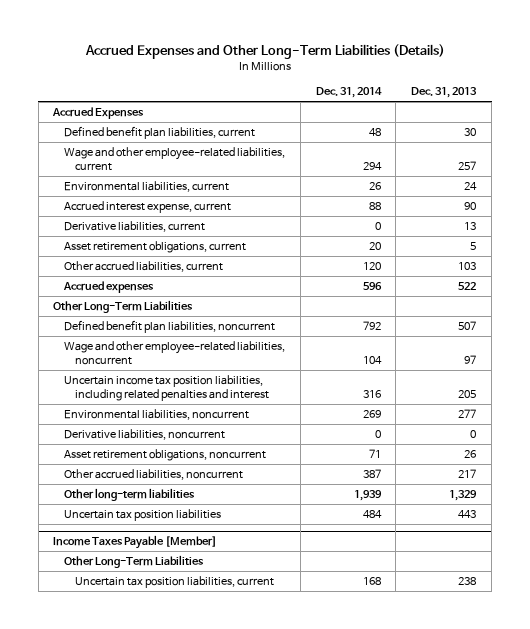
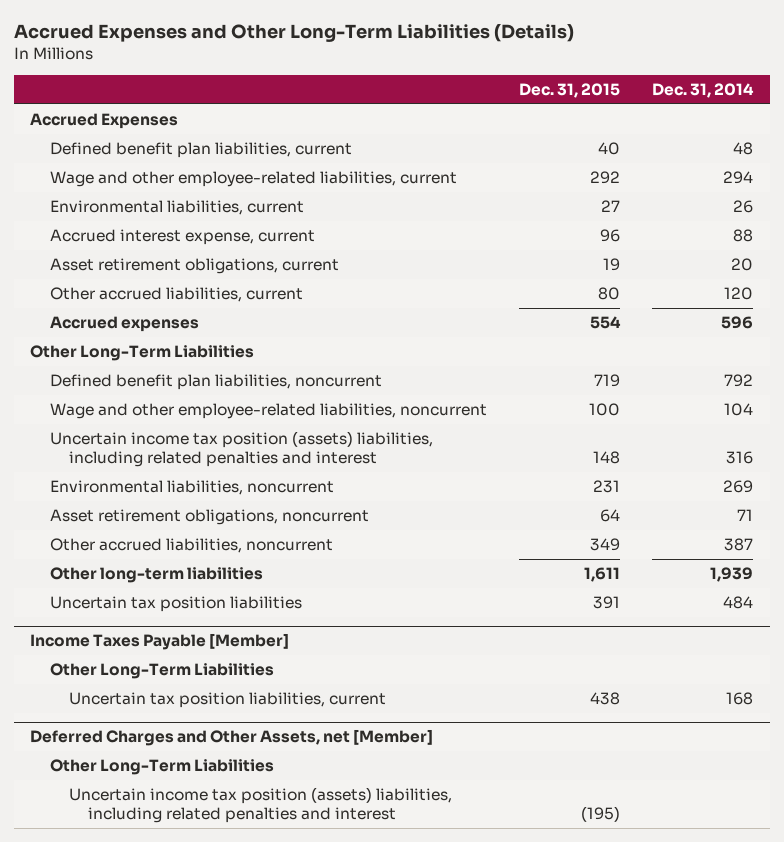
[411,87,478,99] Dec. 31, 2013 -> none
none -> [518,83,620,99] Dec. 31, 2015
[63,220,205,232] Derivative liabilities, current -> none
[63,374,269,402] Uncertain income tax position liabilities, including related penalties and interest -> [49,431,433,467] Uncertain income tax position (assets) liabilities, including related penalties and interest
[63,428,225,440] Derivative liabilities, noncurrent -> none
none -> [30,729,434,747] Deferred Charges and Other Assets, net [Member]
none -> [49,759,274,776] Other Long-Term Liabilities
none -> [68,787,452,823] Uncertain income tax position (assets) liabilities, including related penalties and interest

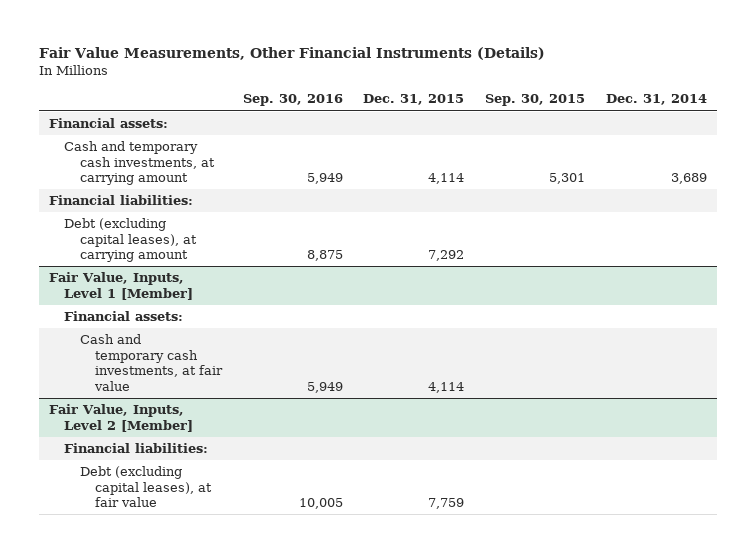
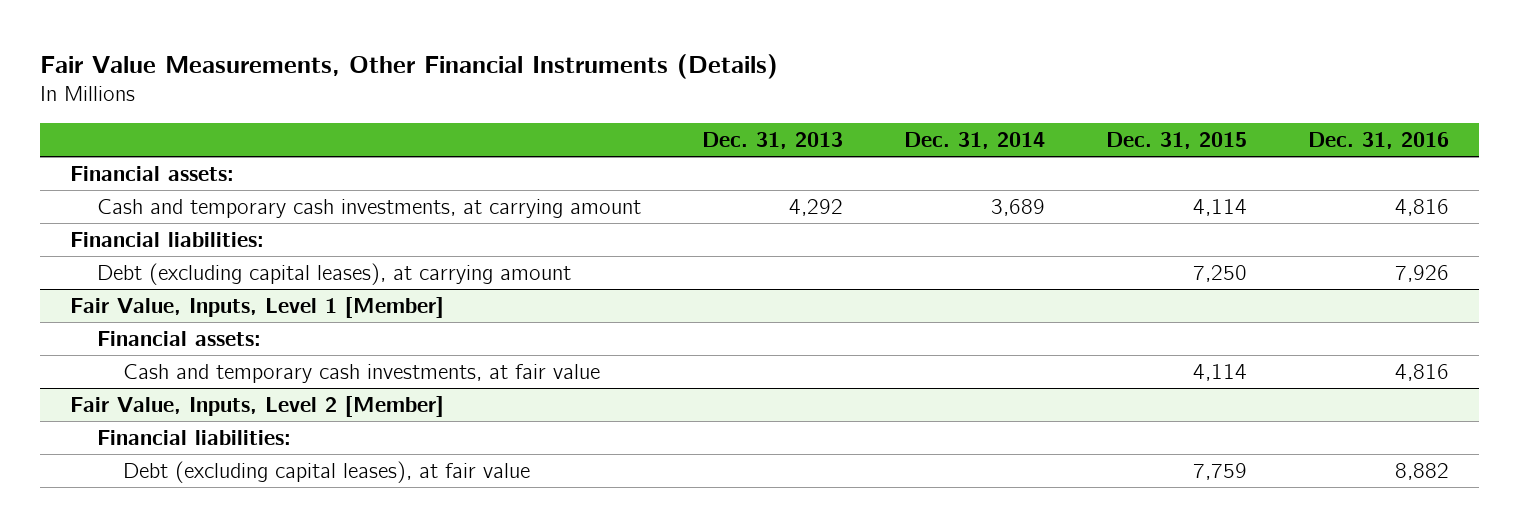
[242,94,343,107] Sep. 30, 2016 -> none
[484,94,585,107] Sep. 30, 2015 -> none
none -> [701,131,843,149] Dec. 31, 2013
none -> [1307,131,1449,149] Dec. 31, 2016
[428,250,465,262] 7,292 -> [1192,265,1247,283] 7,250

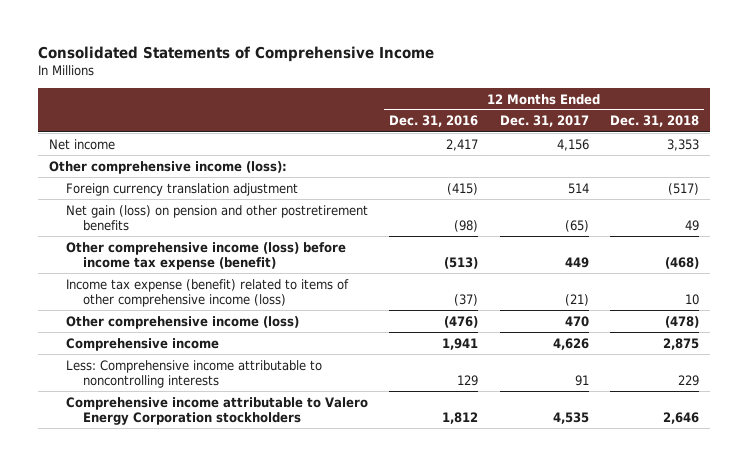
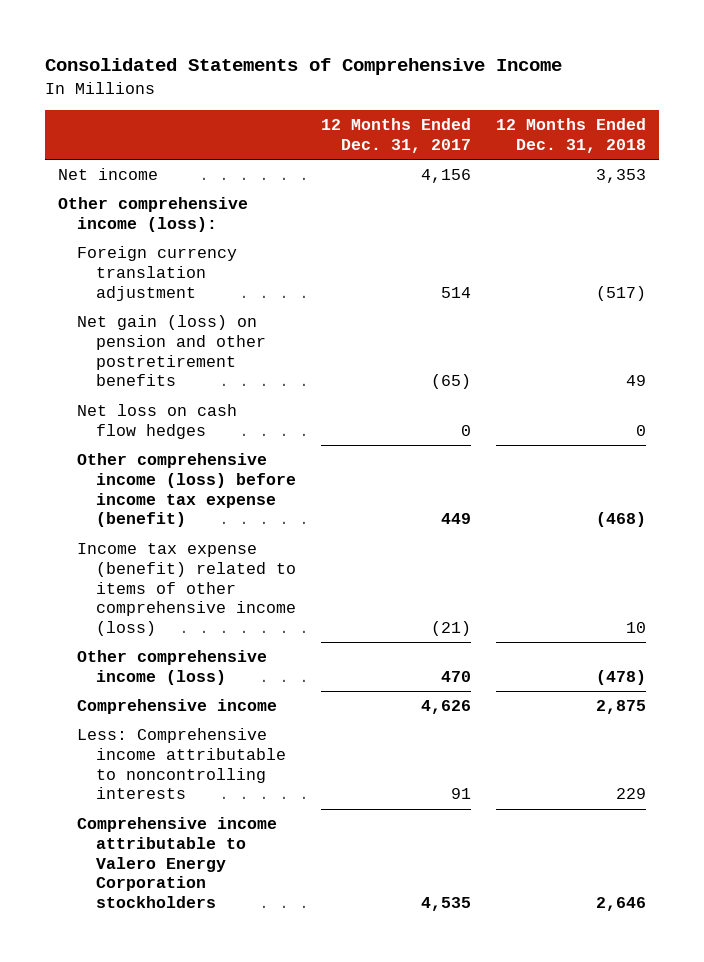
[389,115,479,128] Dec. 31, 2016 -> none
none -> [76,404,237,439] Net loss on cash flow hedges

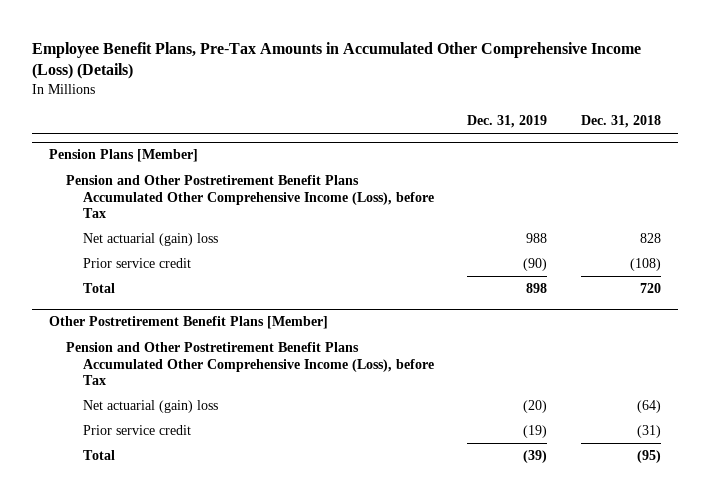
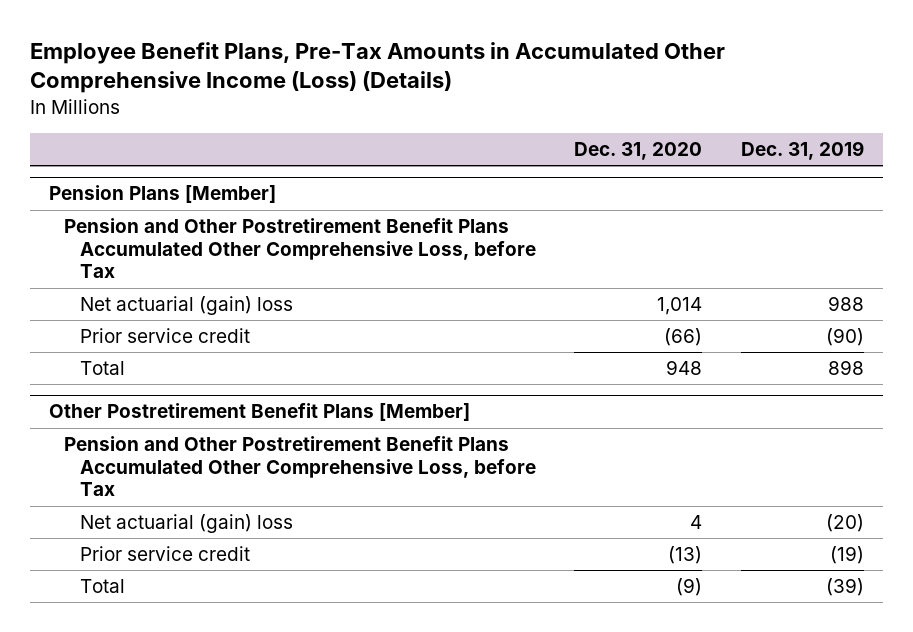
[581,115,662,129] Dec. 31, 2018 -> none
none -> [574,141,703,160] Dec. 31, 2020
[65,175,434,219] Pension and Other Postretirement Benefit Plans Accumulated Other Comprehensive Income (Loss), before Tax -> [64,218,536,279] Pension and Other Postretirement Benefit Plans Accumulated Other Comprehensive Loss, before Tax
[65,342,434,386] Pension and Other Postretirement Benefit Plans Accumulated Other Comprehensive Income (Loss), before Tax -> [64,436,536,497] Pension and Other Postretirement Benefit Plans Accumulated Other Comprehensive Loss, before Tax

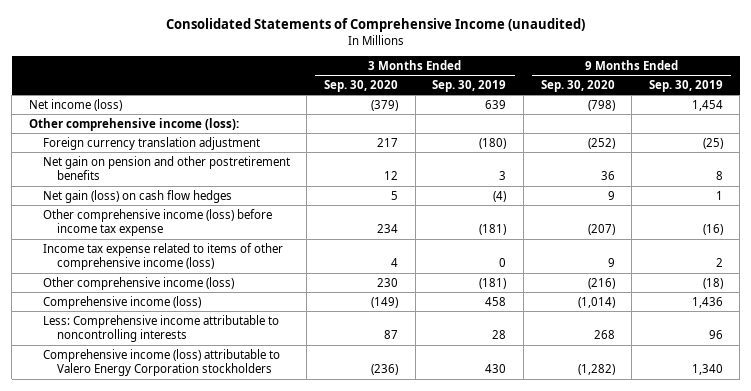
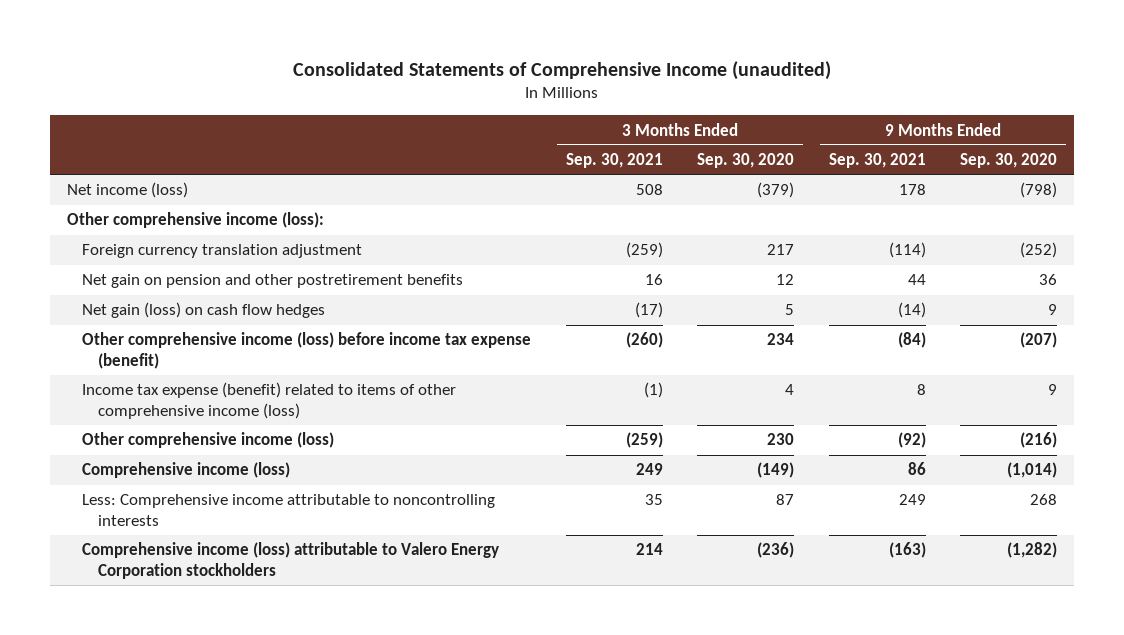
[432,80,507,93] Sep. 30, 2019 -> none
[648,80,723,93] Sep. 30, 2019 -> none
none -> [565,153,663,169] Sep. 30, 2021
none -> [828,153,926,169] Sep. 30, 2021
[42,208,272,237] Other comprehensive income (loss) before income tax expense -> [82,332,532,369] Other comprehensive income (loss) before income tax expense (benefit)
[42,242,283,271] Income tax expense related to items of other comprehensive income (loss) -> [82,382,457,419] Income tax expense (benefit) related to items of other comprehensive income (loss)

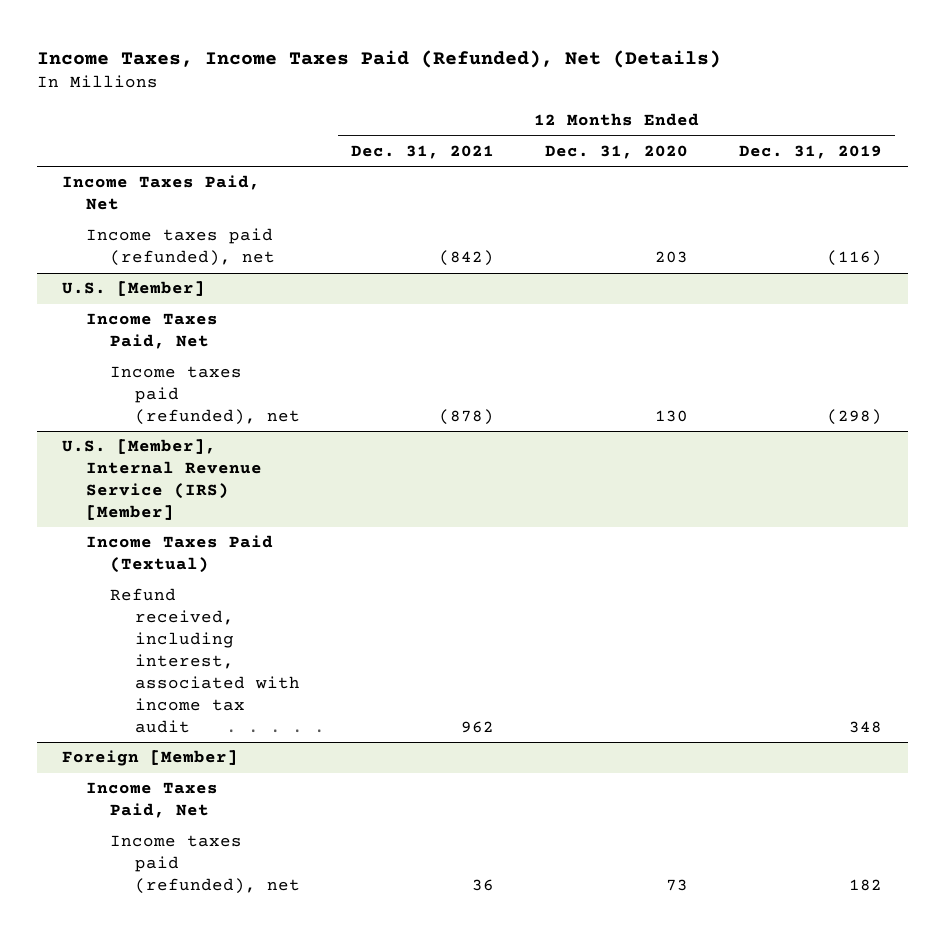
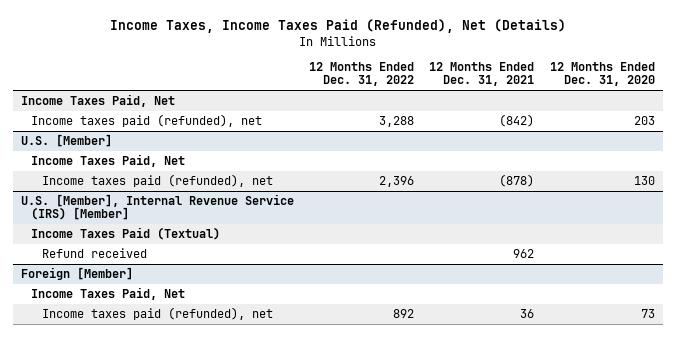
[739,144,883,159] Dec. 31, 2019 -> none
none -> [309,62,415,87] 12 Months Ended Dec. 31, 2022
[110,588,300,733] Refund received, including interest, associated with income tax audit -> [41,248,147,259] Refund received

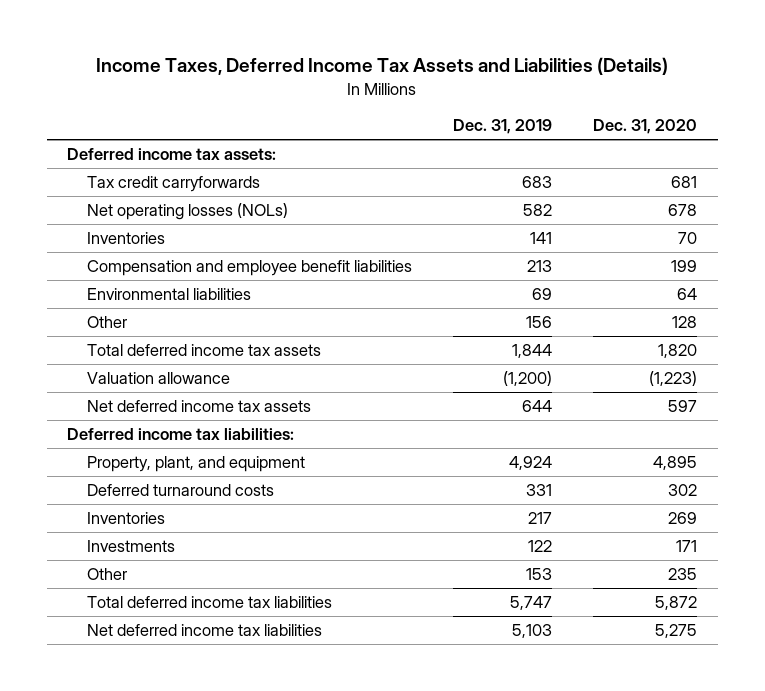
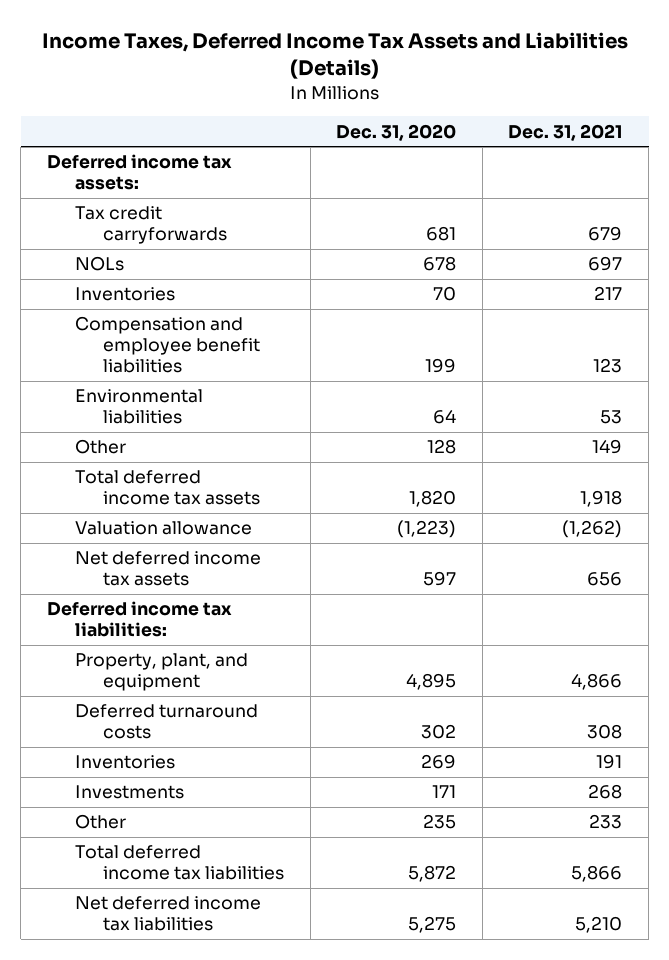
[453,119,553,135] Dec. 31, 2019 -> none
none -> [508,123,623,141] Dec. 31, 2021
[87,203,289,221] Net operating losses (NOLs) -> [74,256,124,272] NOLs

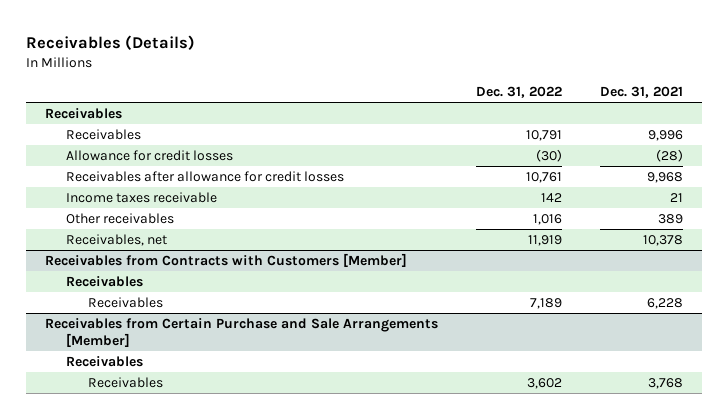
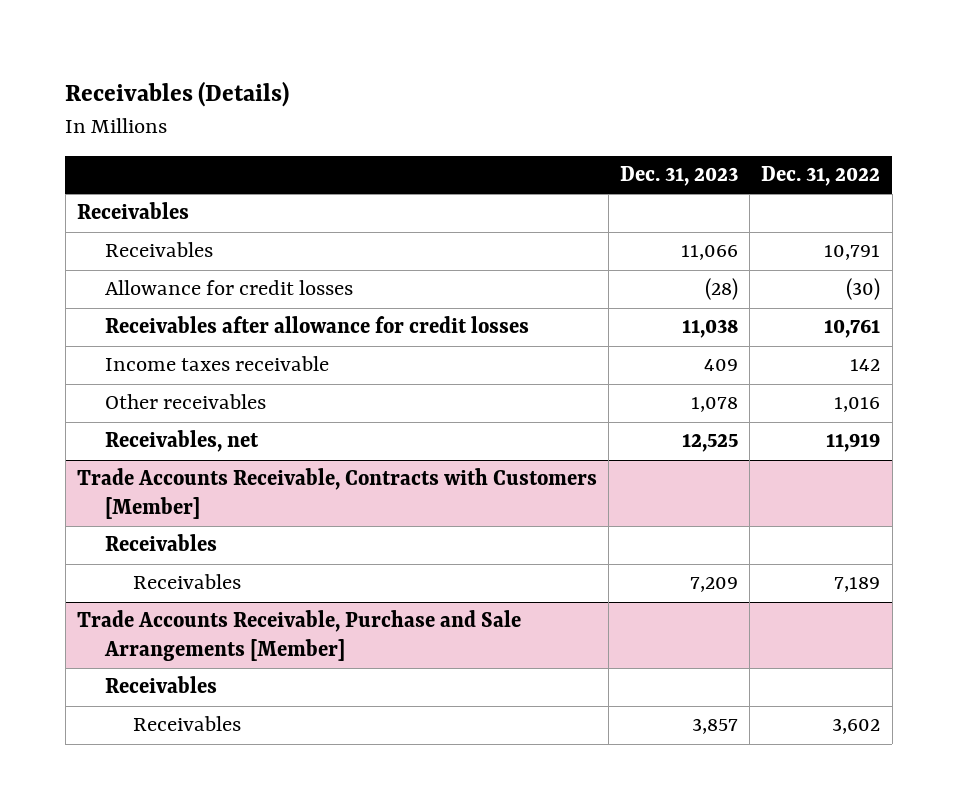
[599,86,683,99] Dec. 31, 2021 -> none
none -> [620,166,739,187] Dec. 31, 2023
[44,252,407,267] Receivables from Contracts with Customers [Member] -> [76,468,597,520] Trade Accounts Receivable, Contracts with Customers [Member]
[44,317,438,348] Receivables from Certain Purchase and Sale Arrangements [Member] -> [76,610,521,662] Trade Accounts Receivable, Purchase and Sale Arrangements [Member]

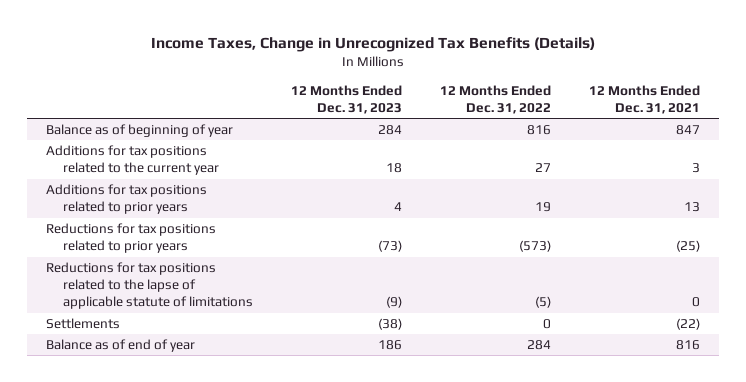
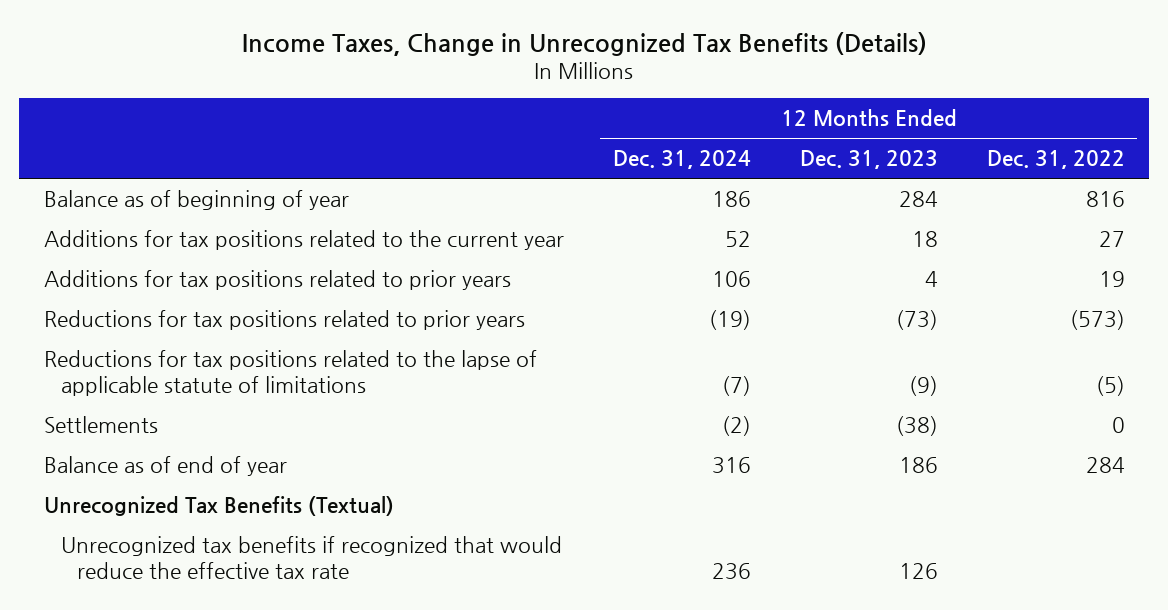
[589,84,701,114] 12 Months Ended Dec. 31, 2021 -> none
none -> [612,150,751,170] Dec. 31, 2024
none -> [43,496,394,517] Unrecognized Tax Benefits (Textual)
none -> [60,536,562,580] Unrecognized tax benefits if recognized that would reduce the effective tax rate

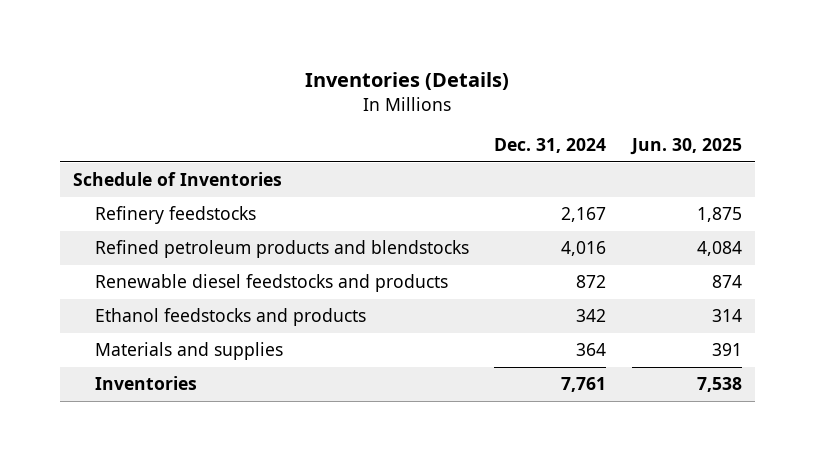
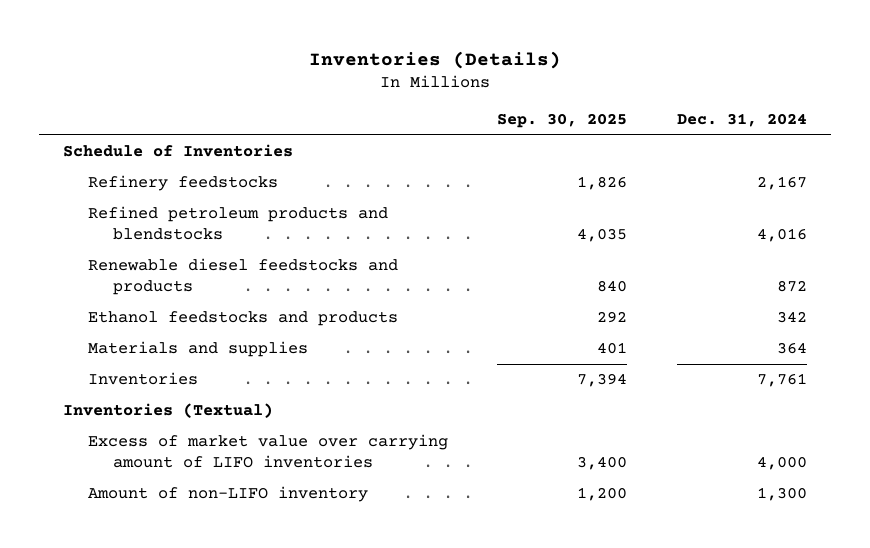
[630,138,743,156] Jun. 30, 2025 -> none
none -> [497,113,628,129] Sep. 30, 2025
none -> [63,403,274,419] Inventories (Textual)
none -> [87,434,448,469] Excess of market value over carrying amount of LIFO inventories
none -> [87,486,368,503] Amount of non-LIFO inventory

